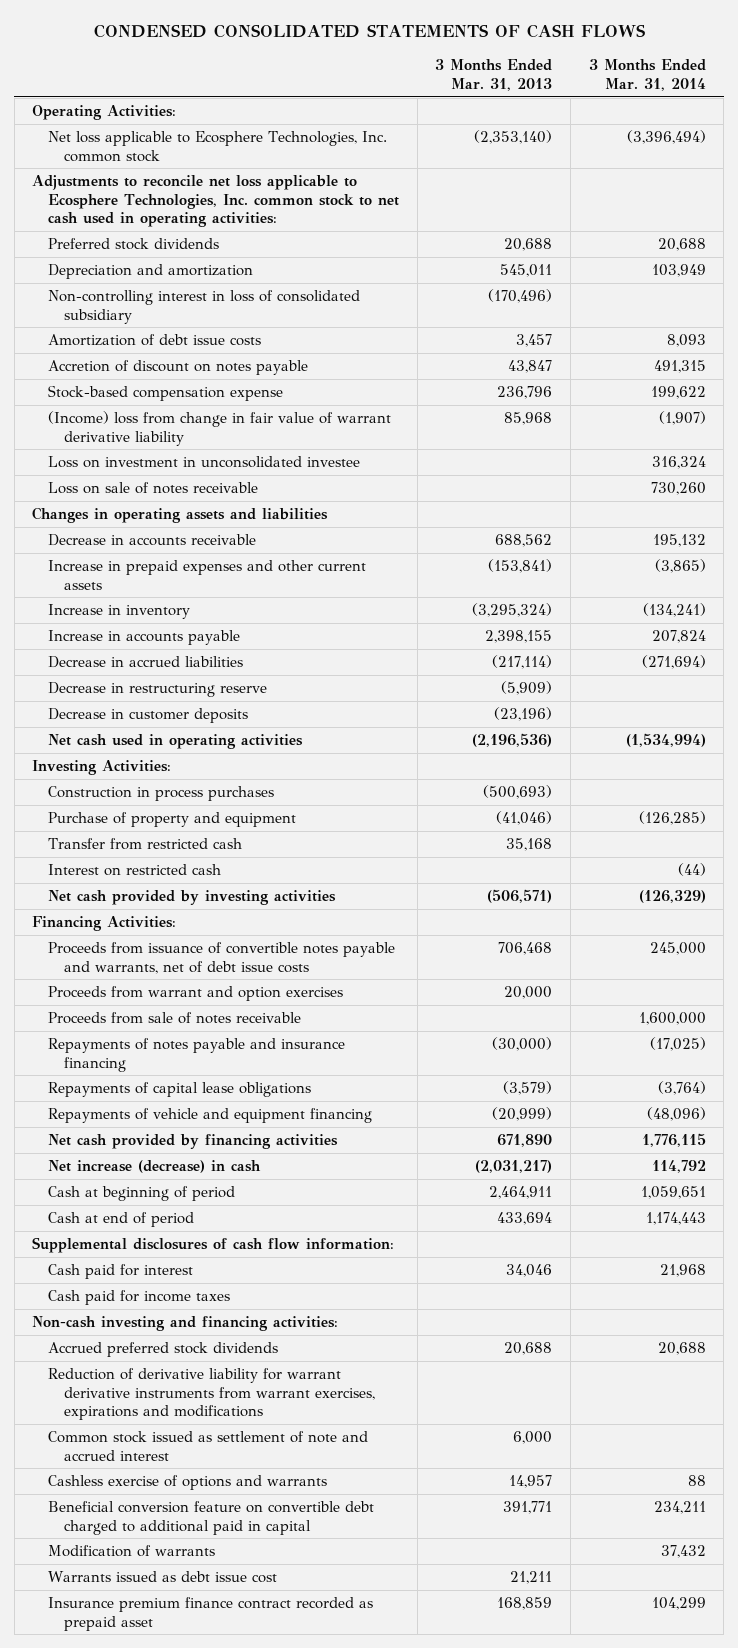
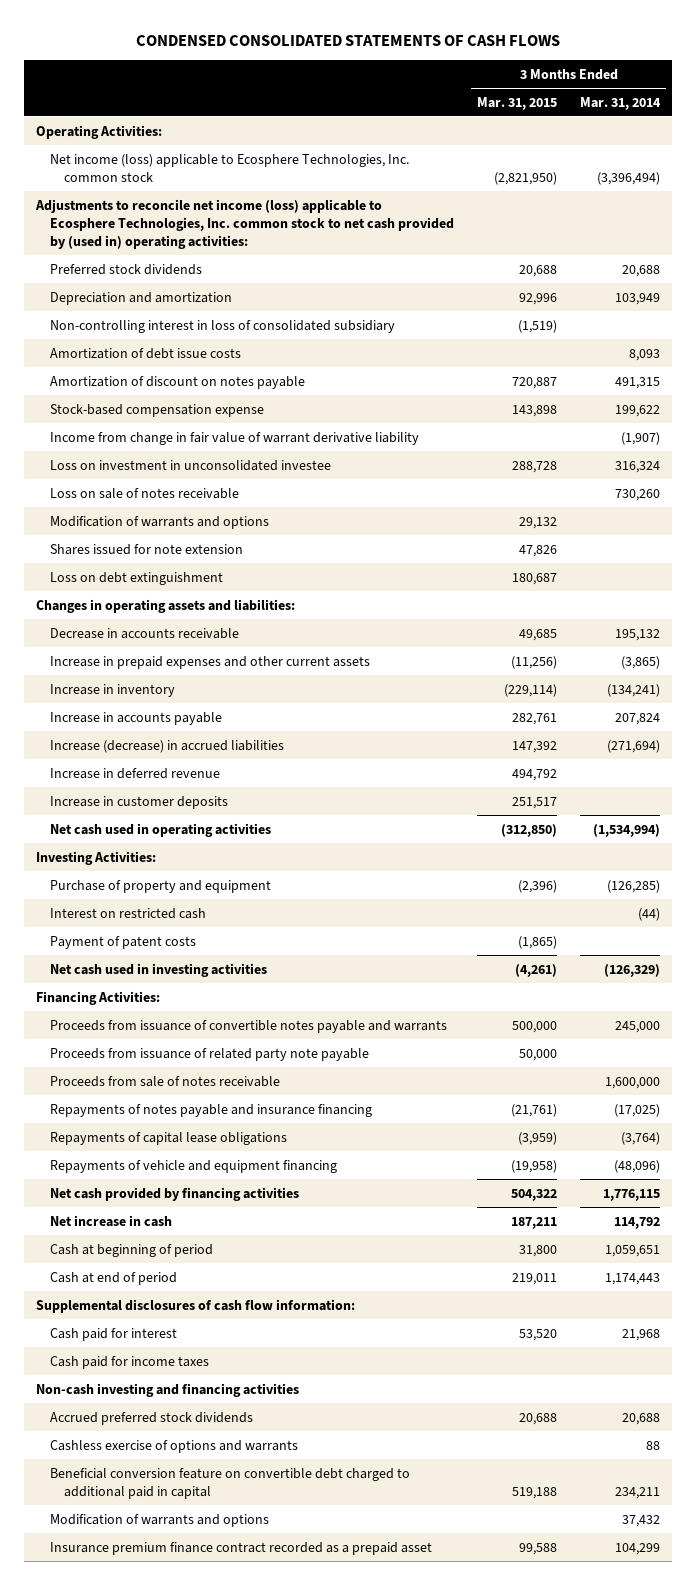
[435,59,553,91] 3 Months Ended Mar. 31, 2013 -> none
none -> [477,96,558,110] Mar. 31, 2015
[47,131,387,162] Net loss applicable to Ecosphere Technologies, Inc. common stock -> [49,153,409,182] Net income (loss) applicable to Ecosphere Technologies, Inc. common stock
[32,175,399,228] Adjustments to reconcile net loss applicable to Ecosphere Technologies, Inc. common stock to net cash used in operating activities: -> [34,198,454,250] Adjustments to reconcile net income (loss) applicable to Ecosphere Technologies, Inc. common stock to net cash provided by (used in) operating activities:
[47,360,308,376] Accretion of discount on notes payable -> [49,375,305,389] Amortization of discount on notes payable
[47,411,391,446] (Income) loss from change in fair value of warrant derivative liability -> [49,431,419,445] Income from change in fair value of warrant derivative liability
none -> [49,515,269,529] Modification of warrants and options
none -> [49,543,243,555] Shares issued for note extension
none -> [49,571,223,585] Loss on debt extinguishment
[32,507,329,524] Changes in operating assets and liabilities -> [35,598,295,613] Changes in operating assets and liabilities:
[47,682,267,698] Decrease in restructuring reserve -> none
[47,656,243,669] Decrease in accrued liabilities -> [49,739,284,753] Increase (decrease) in accrued liabilities
none -> [49,767,220,779] Increase in deferred revenue
[47,708,248,724] Decrease in customer deposits -> [49,795,228,809] Increase in customer deposits
[47,786,274,802] Construction in process purchases -> none
[47,838,242,851] Transfer from restricted cash -> none
none -> [49,935,196,949] Payment of patent costs
[47,890,336,906] Net cash provided by investing activities -> [49,962,267,977] Net cash used in investing activities
[47,986,343,1002] Proceeds from warrant and option exercises -> none
[47,942,395,974] Proceeds from issuance of convertible notes payable and warrants, net of debt issue costs -> [49,1019,447,1033] Proceeds from issuance of convertible notes payable and warrants
none -> [49,1047,369,1061] Proceeds from issuance of related party note payable
[47,1160,261,1174] Net increase (decrease) in cash -> [49,1214,172,1227] Net increase in cash
[32,1316,339,1332] Non-cash investing and financing activities: -> [35,1382,299,1397] Non-cash investing and financing activities
[47,1368,375,1421] Reduction of derivative liability for warrant derivative instruments from warrant exercises, expirations and modifications -> none
[47,1431,368,1461] Common stock issued as settlement of note and accrued interest -> none
[47,1571,277,1584] Warrants issued as debt issue cost -> none
[47,1545,215,1558] Modification of warrants -> [49,1513,269,1527] Modification of warrants and options
[47,1597,373,1631] Insurance premium finance contract recorded as prepaid asset -> [49,1541,432,1555] Insurance premium finance contract recorded as a prepaid asset

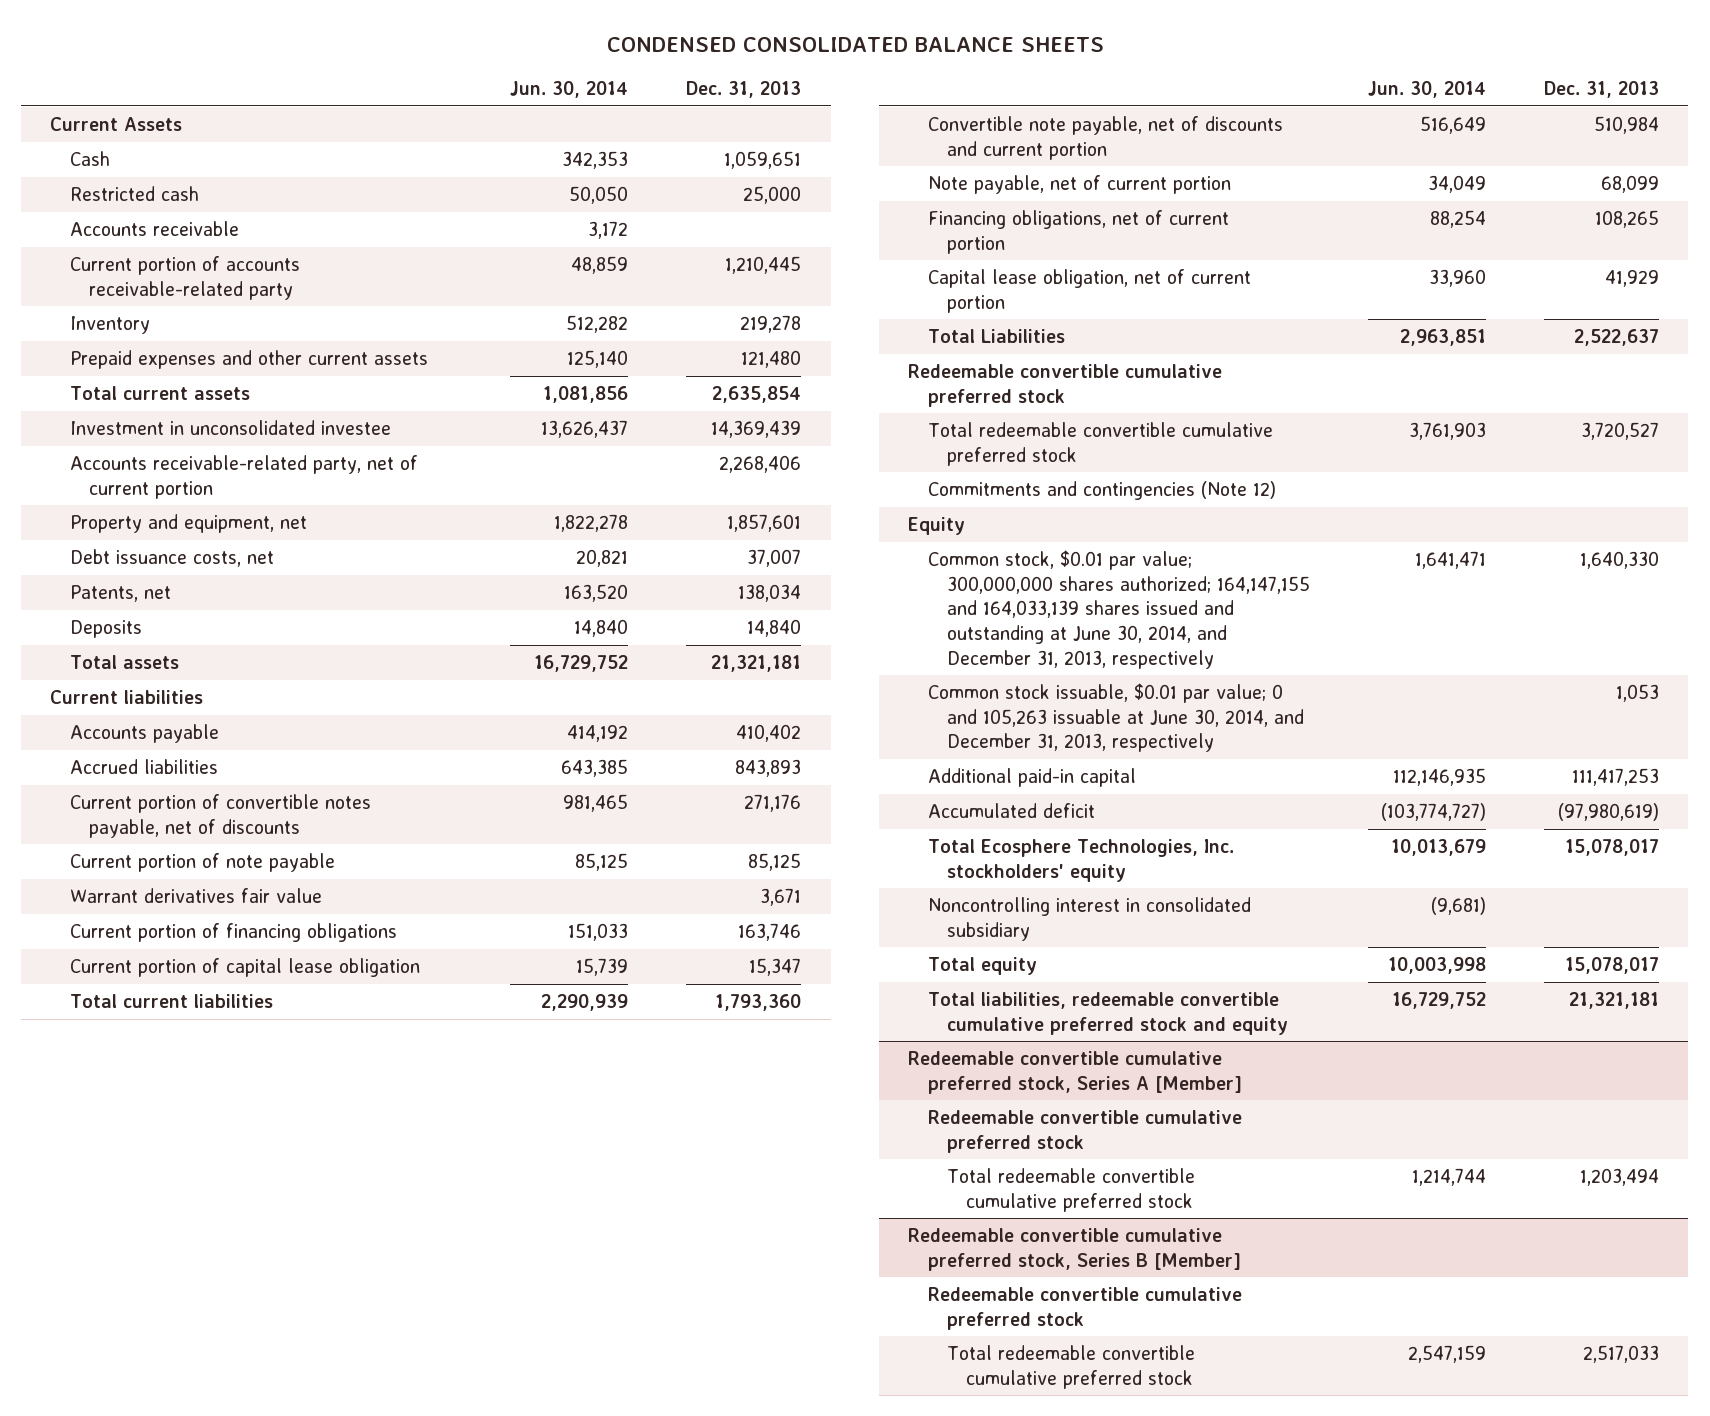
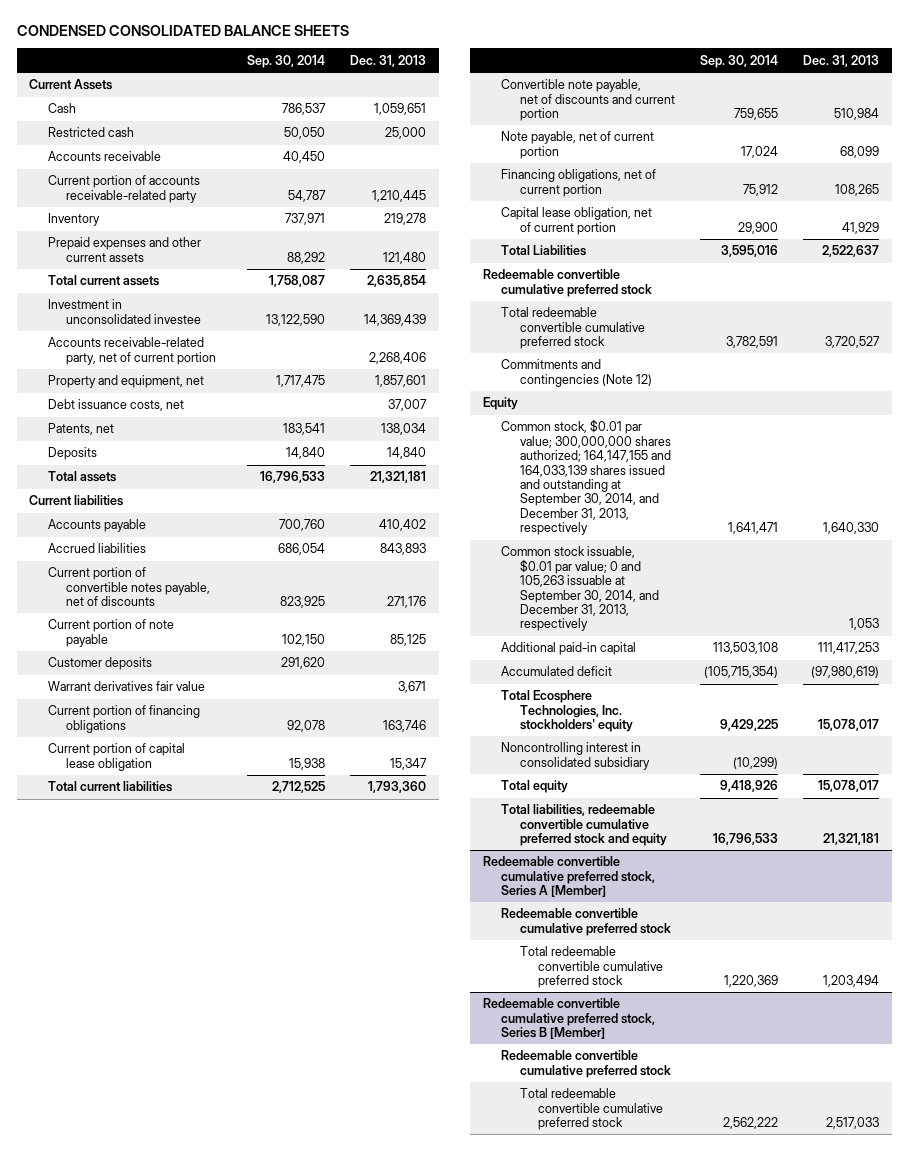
[510,81,629,99] Jun. 30, 2014 -> none
none -> [246,54,325,68] Sep. 30, 2014
none -> [47,657,152,671] Customer deposits
[927,550,1310,669] Common stock, $0.01 par value; 300,000,000 shares authorized; 164,147,155 and 164,033,139 shares issued and outstanding at June 30, 2014, and December 31, 2013, respectively -> [501,419,671,536] Common stock, $0.01 par value; 300,000,000 shares authorized; 164,147,155 and 164,033,139 shares issued and outstanding at September 30, 2014, and December 31, 2013, respectively
[927,683,1304,753] Common stock issuable, $0.01 par value; 0 and 105,263 issuable at June 30, 2014, and December 31, 2013, respectively -> [501,546,659,632] Common stock issuable, $0.01 par value; 0 and 105,263 issuable at September 30, 2014, and December 31, 2013, respectively

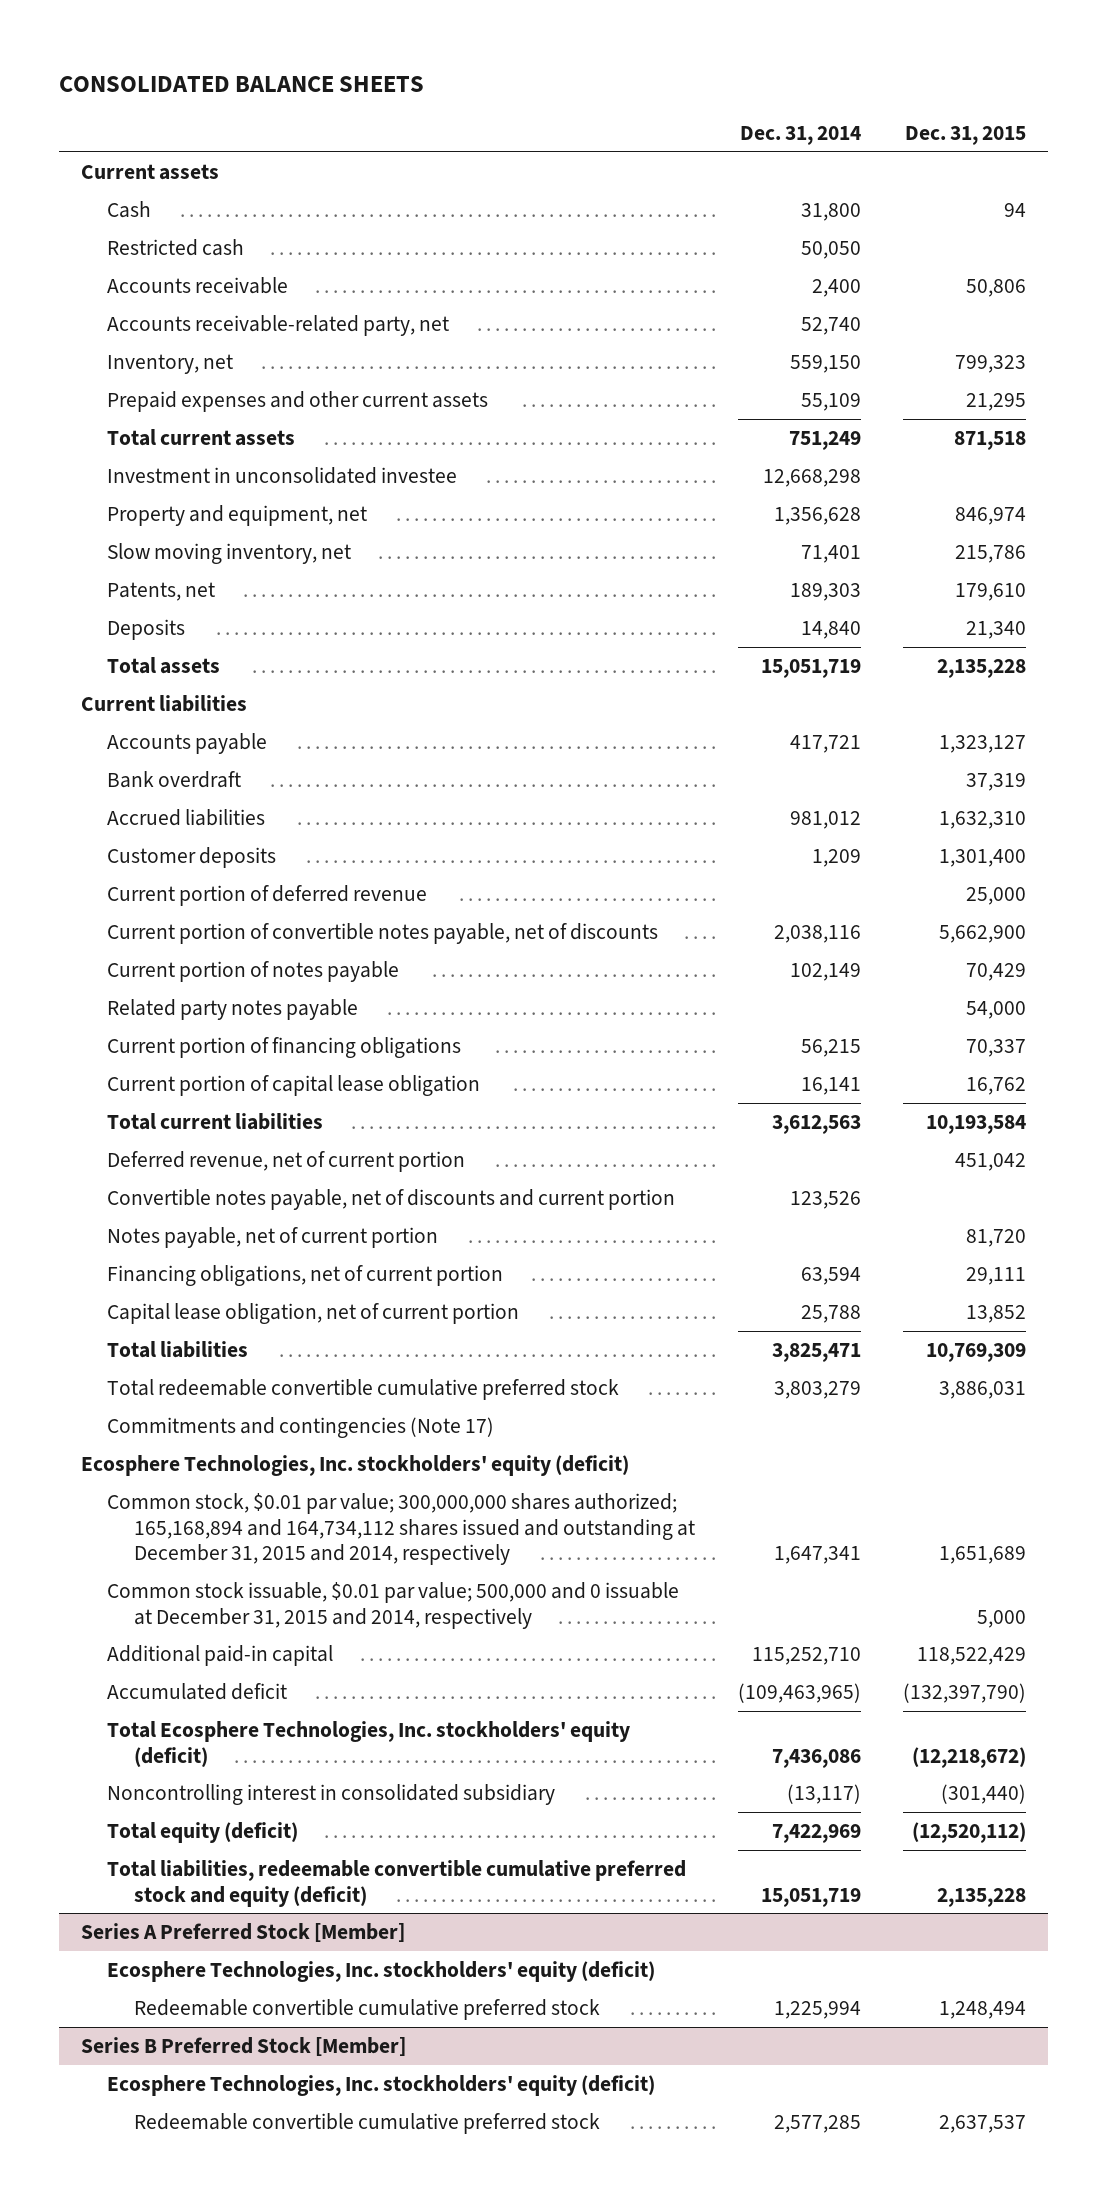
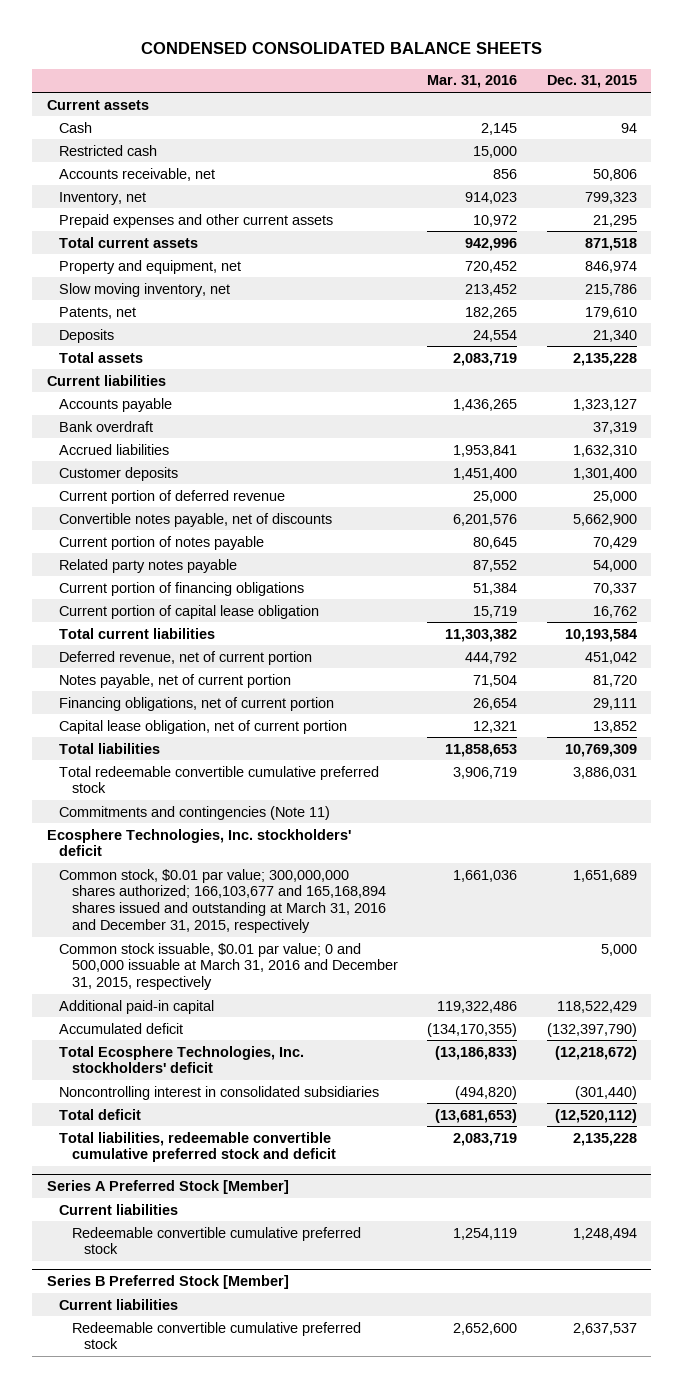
[59,76,425,93] CONSOLIDATED BALANCE SHEETS -> [140,42,542,55] CONDENSED CONSOLIDATED BALANCE SHEETS
[739,125,861,145] Dec. 31, 2014 -> none
none -> [427,75,518,89] Mar. 31, 2016
[107,314,450,336] Accounts receivable-related party, net -> none
[107,276,289,294] Accounts receivable -> [59,167,216,181] Accounts receivable, net
[107,466,458,484] Investment in unconsolidated investee -> none
[107,922,659,944] Current portion of convertible notes payable, net of discounts -> [59,512,333,527] Convertible notes payable, net of discounts
[107,1188,676,1210] Convertible notes payable, net of discounts and current portion -> none
[107,1416,495,1438] Commitments and contingencies (Note 17) -> [59,805,331,820] Commitments and contingencies (Note 11)
[80,1454,629,1476] Ecosphere Technologies, Inc. stockholders' equity (deficit) -> [46,828,351,857] Ecosphere Technologies, Inc. stockholders' deficit
[107,1492,695,1566] Common stock, $0.01 par value; 300,000,000 shares authorized; 165,168,894 and 164,734,112 shares issued and outstanding at December 31, 2015 and 2014, respectively -> [59,868,386,934] Common stock, $0.01 par value; 300,000,000 shares authorized; 166,103,677 and 165,168,894 shares issued and outstanding at March 31, 2016 and December 31, 2015, respectively
[107,1581,680,1629] Common stock issuable, $0.01 par value; 500,000 and 0 issuable at December 31, 2015 and 2014, respectively -> [59,942,398,991] Common stock issuable, $0.01 par value; 0 and 500,000 issuable at March 31, 2016 and December 31, 2015, respectively
[107,1720,631,1767] Total Ecosphere Technologies, Inc. stockholders' equity (deficit) -> [59,1045,305,1074] Total Ecosphere Technologies, Inc. stockholders' deficit
[107,1783,556,1805] Noncontrolling interest in consolidated subsidiary -> [59,1085,380,1100] Noncontrolling interest in consolidated subsidiaries
[107,1821,299,1843] Total equity (deficit) -> [59,1108,142,1120] Total deficit
[107,1859,687,1907] Total liabilities, redeemable convertible cumulative preferred stock and equity (deficit) -> [59,1131,336,1163] Total liabilities, redeemable convertible cumulative preferred stock and deficit
[107,1960,656,1982] Ecosphere Technologies, Inc. stockholders' equity (deficit) -> none
none -> [59,1203,179,1215] Current liabilities
[107,2074,656,2096] Ecosphere Technologies, Inc. stockholders' equity (deficit) -> none
none -> [59,1298,179,1310] Current liabilities

